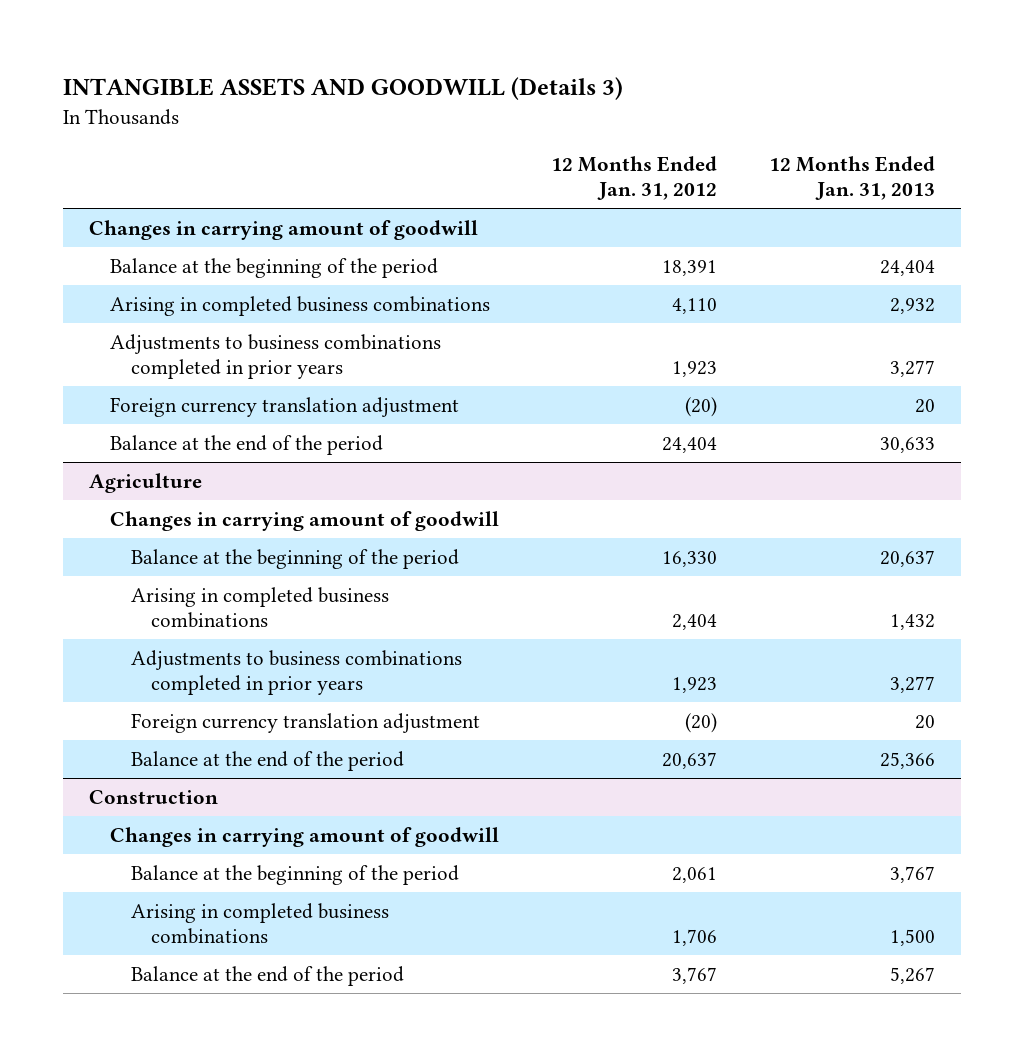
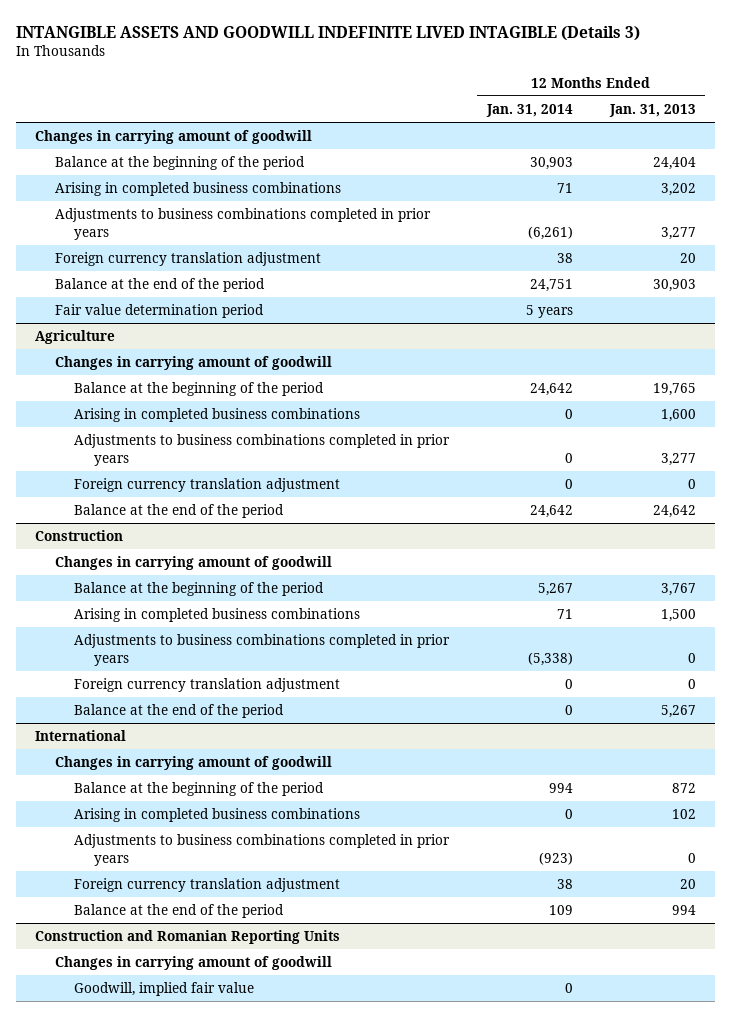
[62,77,623,101] INTANGIBLE ASSETS AND GOODWILL (Details 3) -> [16,25,641,41] INTANGIBLE ASSETS AND GOODWILL INDEFINITE LIVED INTAGIBLE (Details 3)
[550,156,717,200] 12 Months Ended Jan. 31, 2012 -> none
none -> [485,103,573,117] Jan. 31, 2014
[890,298,936,315] 2,932 -> [660,182,696,196] 3,202
[880,437,936,454] 30,633 -> [652,278,696,292] 30,903
none -> [54,303,264,318] Fair value determination period
[880,550,936,568] 20,637 -> [652,382,696,396] 19,765
[890,613,936,630] 1,432 -> [660,408,696,422] 1,600
[915,715,936,730] 20 -> [687,478,696,489] 0
[880,752,936,770] 25,366 -> [652,504,696,518] 24,642
none -> [74,633,451,666] Adjustments to business combinations completed in prior years
none -> [74,677,341,692] Foreign currency translation adjustment
none -> [35,729,127,741] International
none -> [54,755,332,770] Changes in carrying amount of goodwill
none -> [74,781,325,796] Balance at the beginning of the period
none -> [74,807,361,822] Arising in completed business combinations
none -> [74,833,451,866] Adjustments to business combinations completed in prior years
none -> [74,877,341,892] Foreign currency translation adjustment
none -> [74,903,285,918] Balance at the end of the period
none -> [35,929,341,944] Construction and Romanian Reporting Units
none -> [54,955,332,970] Changes in carrying amount of goodwill
none -> [74,981,255,996] Goodwill, implied fair value

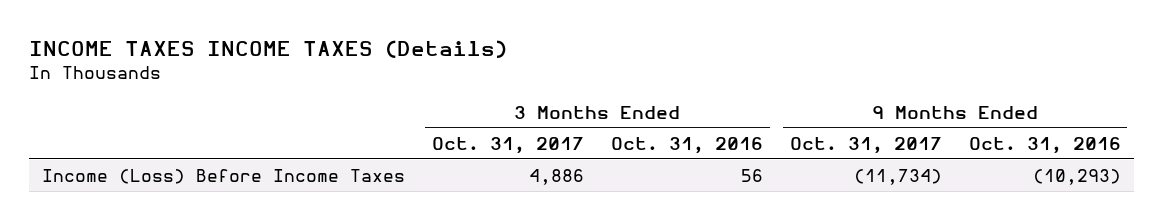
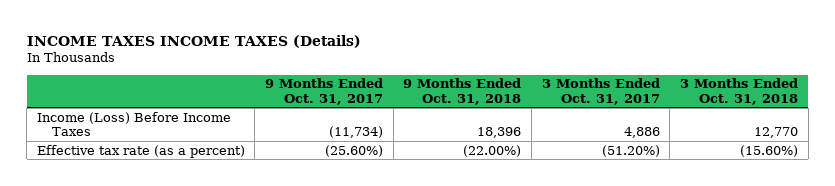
[610,136,763,154] Oct. 31, 2016 -> none
[968,136,1121,154] Oct. 31, 2016 -> none
none -> [403,78,522,105] 9 Months Ended Oct. 31, 2018
none -> [679,78,798,105] 3 Months Ended Oct. 31, 2018
none -> [36,144,245,158] Effective tax rate (as a percent)

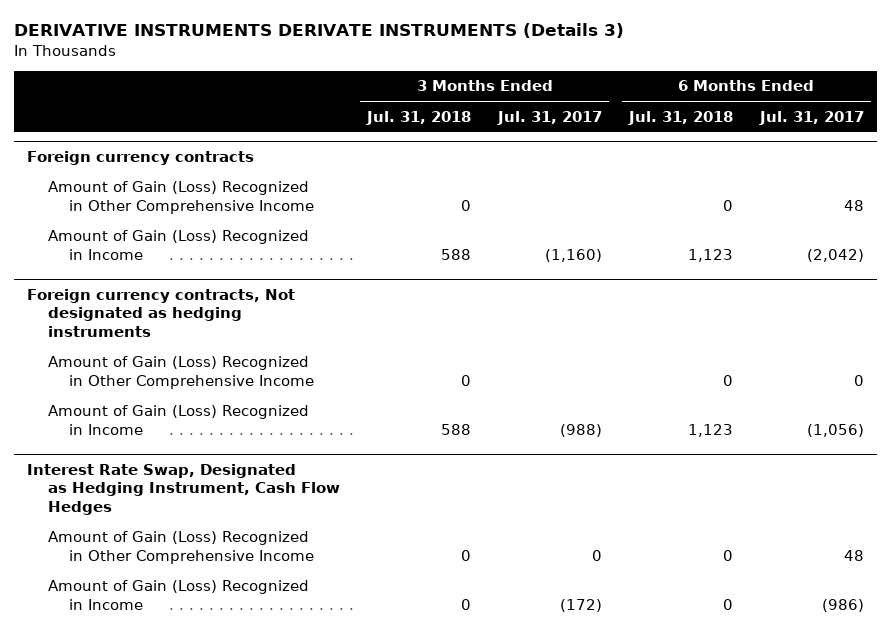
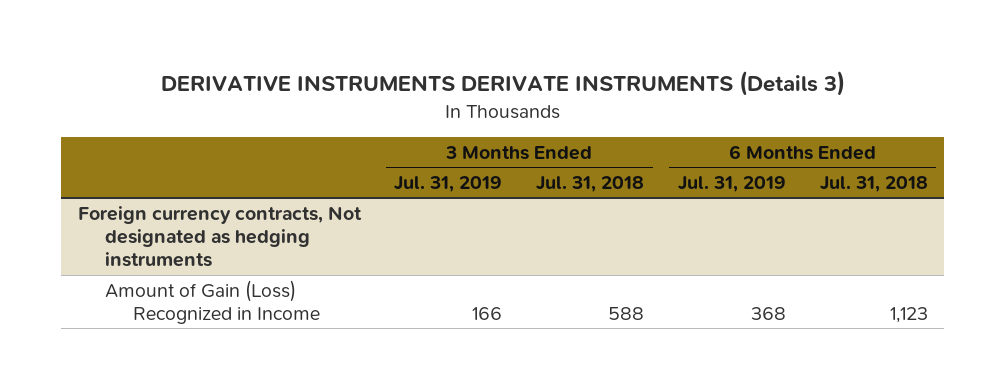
[497,110,603,125] Jul. 31, 2017 -> none
[758,110,864,125] Jul. 31, 2017 -> none
none -> [394,175,503,192] Jul. 31, 2019
none -> [677,175,786,192] Jul. 31, 2019
[27,150,255,165] Foreign currency contracts -> none
[48,181,315,215] Amount of Gain (Loss) Recognized in Other Comprehensive Income -> none
[48,230,310,261] Amount of Gain (Loss) Recognized in Income -> none
[48,356,315,390] Amount of Gain (Loss) Recognized in Other Comprehensive Income -> none
[27,463,341,515] Interest Rate Swap, Designated as Hedging Instrument, Cash Flow Hedges -> none
[48,531,315,565] Amount of Gain (Loss) Recognized in Other Comprehensive Income -> none
[48,580,310,611] Amount of Gain (Loss) Recognized in Income -> none

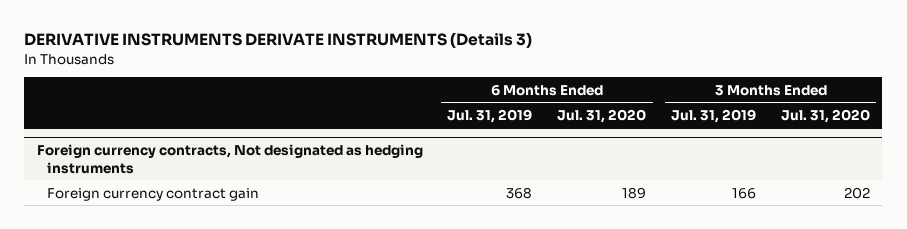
[536,175,645,192] Jul. 31, 2018 -> none
[819,175,928,192] Jul. 31, 2018 -> none
none -> [557,109,647,124] Jul. 31, 2020
none -> [781,109,871,124] Jul. 31, 2020
[105,279,320,325] Amount of Gain (Loss) Recognized in Income -> [47,187,260,201] Foreign currency contract gain

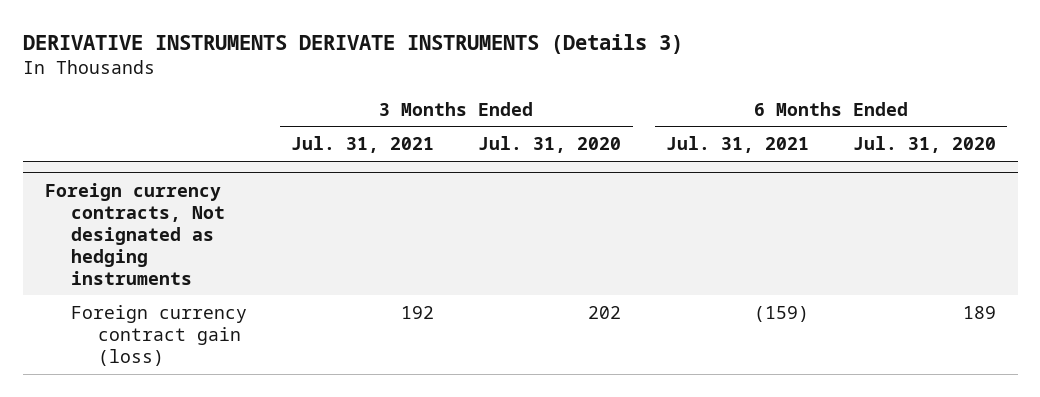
[447,109,533,124] Jul. 31, 2019 -> none
[671,109,757,124] Jul. 31, 2019 -> none
none -> [291,136,435,154] Jul. 31, 2021
none -> [665,136,809,154] Jul. 31, 2021
[47,187,260,201] Foreign currency contract gain -> [71,304,248,366] Foreign currency contract gain (loss)

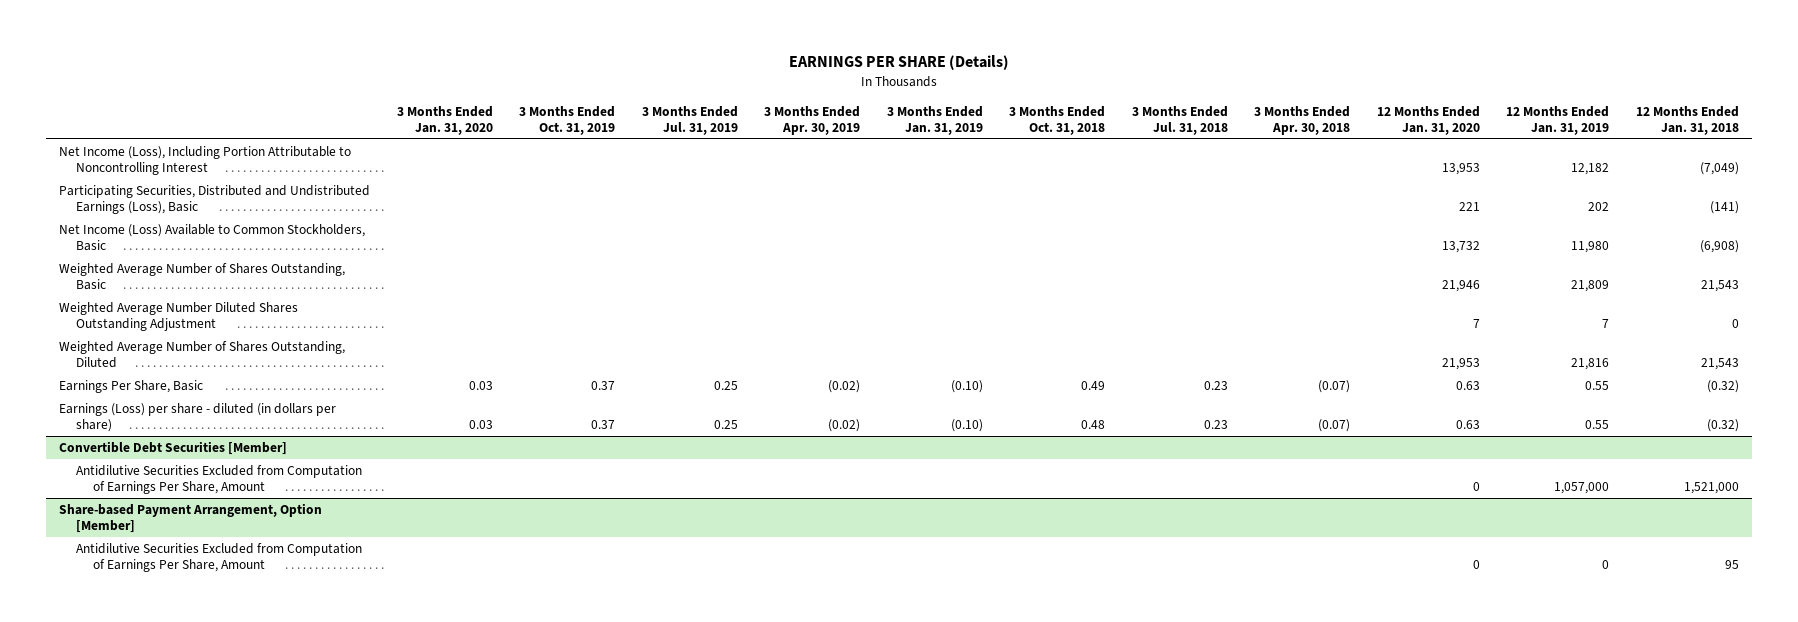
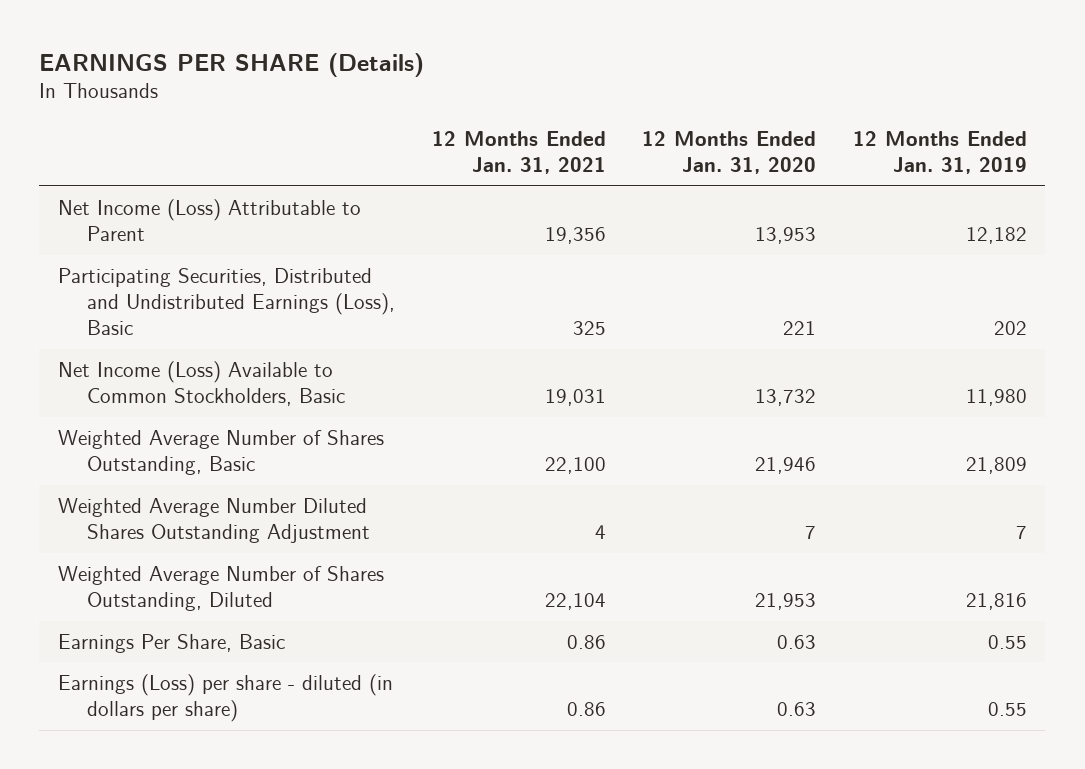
[396,105,493,135] 3 Months Ended Jan. 31, 2020 -> none
[519,105,616,135] 3 Months Ended Oct. 31, 2019 -> none
[641,105,738,135] 3 Months Ended Jul. 31, 2019 -> none
[764,105,861,135] 3 Months Ended Apr. 30, 2019 -> none
[886,105,983,135] 3 Months Ended Jan. 31, 2019 -> none
[1009,105,1106,135] 3 Months Ended Oct. 31, 2018 -> none
[1131,105,1228,135] 3 Months Ended Jul. 31, 2018 -> none
[1254,105,1351,135] 3 Months Ended Apr. 30, 2018 -> none
[1635,105,1739,135] 12 Months Ended Jan. 31, 2018 -> none
none -> [431,131,606,175] 12 Months Ended Jan. 31, 2021
[59,145,352,176] Net Income (Loss), Including Portion Attributable to Noncontrolling Interest -> [57,198,361,241] Net Income (Loss) Attributable to Parent
[59,440,288,455] Convertible Debt Securities [Member] -> none
[76,464,363,495] Antidilutive Securities Excluded from Computation of Earnings Per Share, Amount -> none
[59,502,323,534] Share-based Payment Arrangement, Option [Member] -> none
[76,542,363,573] Antidilutive Securities Excluded from Computation of Earnings Per Share, Amount -> none

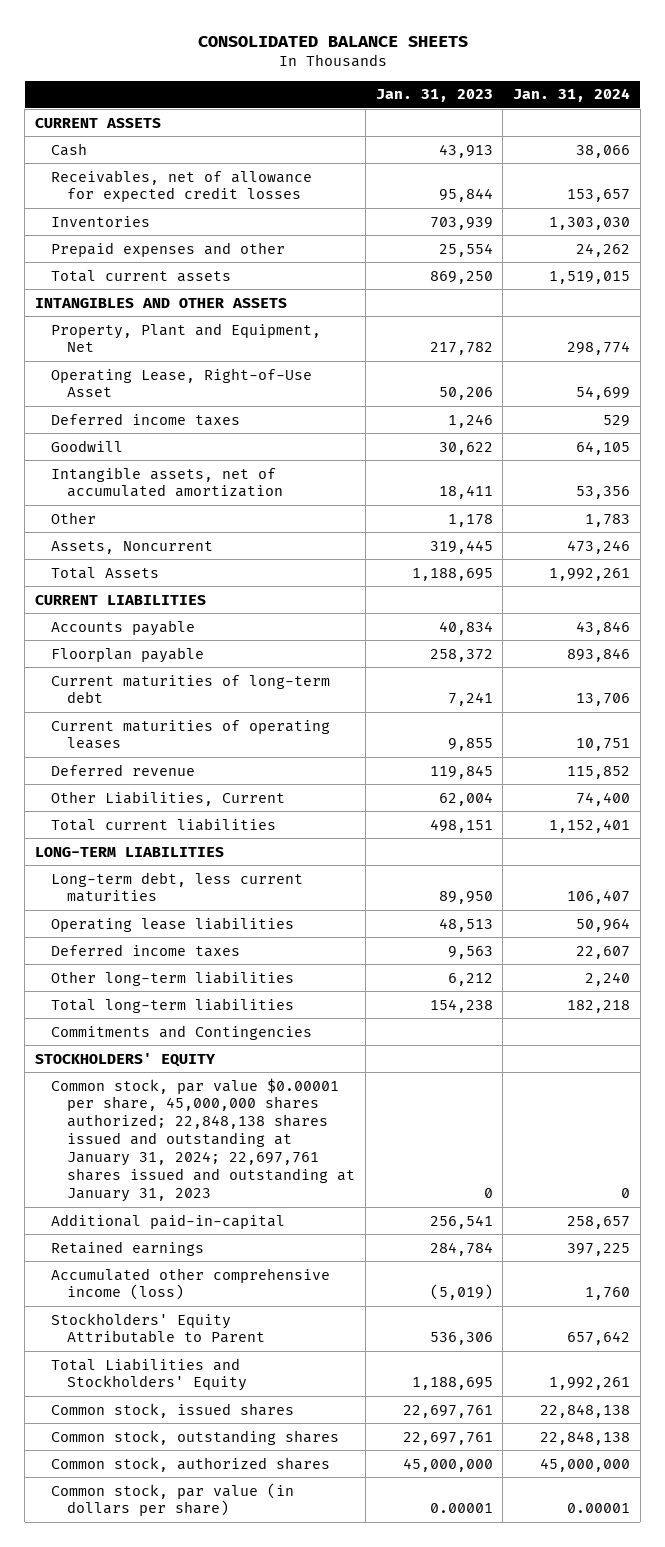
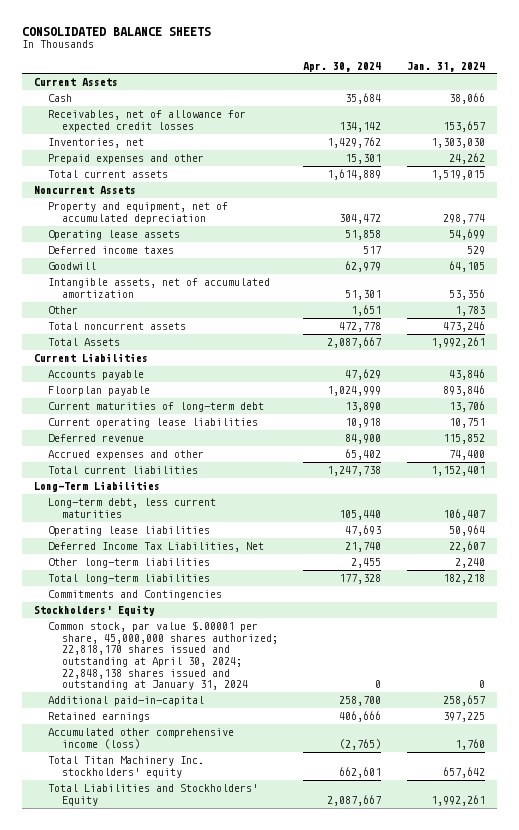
[375,89,493,103] Jan. 31, 2023 -> none
none -> [303,61,382,72] Apr. 30, 2024
[35,117,162,128] CURRENT ASSETS -> [34,78,119,87] Current Assets
[51,215,151,227] Inventories -> [48,138,145,149] Inventories, net
[35,297,288,308] INTANGIBLES AND OTHER ASSETS -> [34,186,137,195] Noncurrent Assets
[51,322,322,353] Property, Plant and Equipment, Net -> [48,202,229,224] Property and equipment, net of accumulated depreciation
[51,367,313,398] Operating Lease, Right-of-Use Asset -> [48,230,181,241] Operating lease assets
[51,540,214,554] Assets, Noncurrent -> [48,322,187,331] Total noncurrent assets
[35,594,207,605] CURRENT LIABILITIES -> [34,353,149,363] Current Liabilities
[51,719,331,750] Current maturities of operating leases -> [48,418,259,429] Current operating lease liabilities
[51,790,286,806] Other Liabilities, Current -> [48,450,205,461] Accrued expenses and other
[35,846,225,857] LONG-TERM LIABILITIES -> [34,481,161,493] Long-Term Liabilities
[51,943,241,957] Deferred income taxes -> [48,542,265,553] Deferred Income Tax Liabilities, Net
[35,1052,217,1067] STOCKHOLDERS' EQUITY -> [34,605,156,617] Stockholders' Equity
[51,1077,356,1203] Common stock, par value $0.00001 per share, 45,000,000 shares authorized; 22,848,138 shares issued and outstanding at January 31, 2024; 22,697,761 shares issued and outstanding at January 31, 2023 -> [48,621,278,691] Common stock, par value $.00001 per share, 45,000,000 shares authorized; 22,818,170 shares issued and outstanding at April 30, 2024; 22,848,138 shares issued and outstanding at January 31, 2024
[51,1312,266,1344] Stockholders' Equity Attributable to Parent -> [48,756,205,778] Total Titan Machinery Inc. stockholders' equity
[51,1402,295,1418] Common stock, issued shares -> none
[51,1429,340,1445] Common stock, outstanding shares -> none
[51,1456,331,1472] Common stock, authorized shares -> none
[51,1482,295,1517] Common stock, par value (in dollars per share) -> none

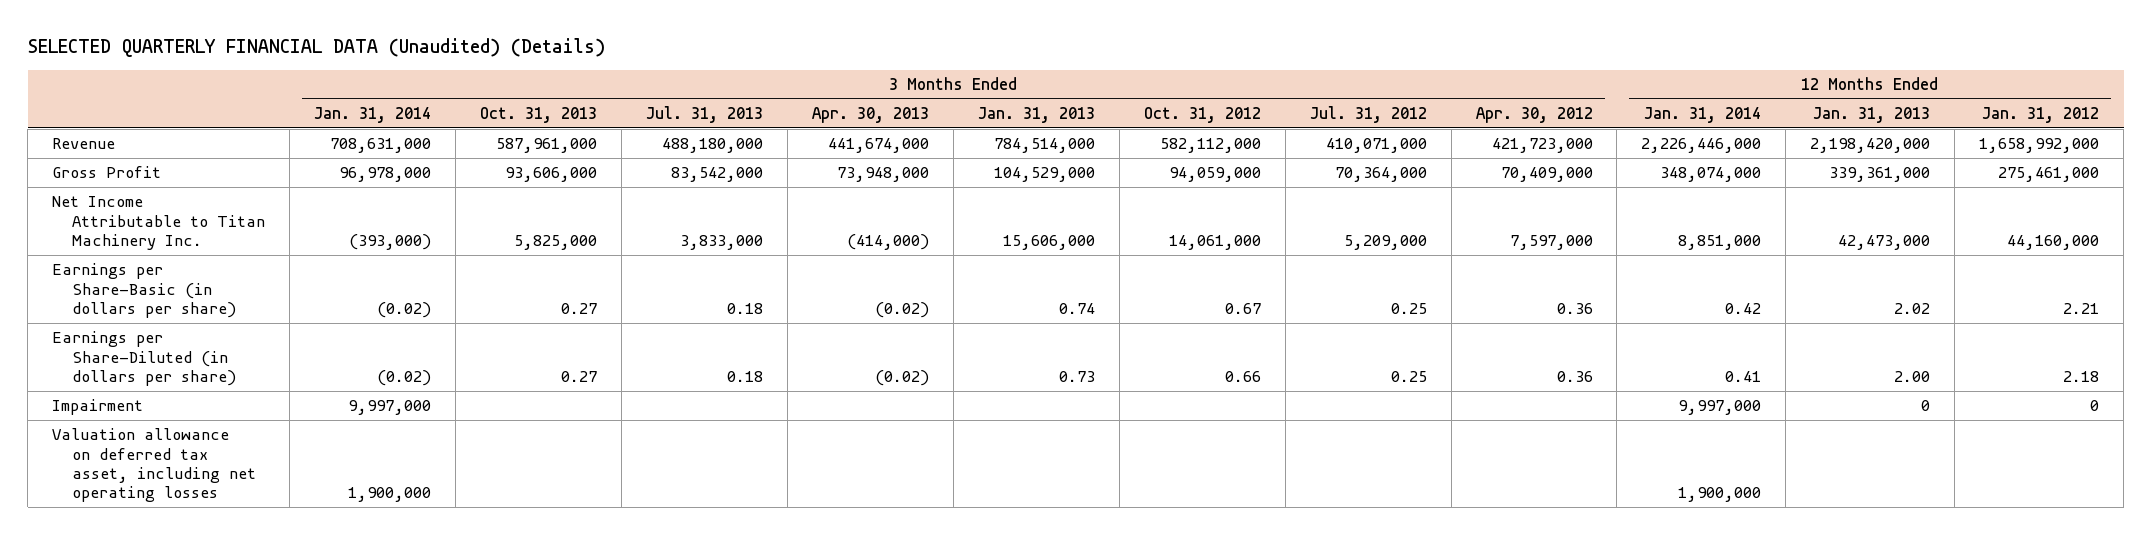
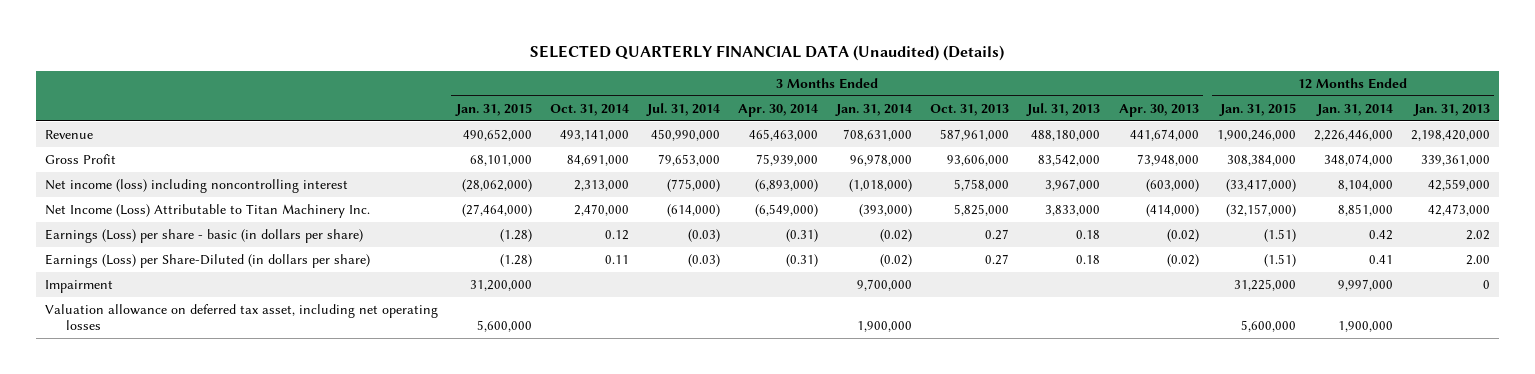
[977,106,1095,123] Jan. 31, 2013 -> none
[1143,106,1261,123] Oct. 31, 2012 -> none
[1309,105,1427,123] Jul. 31, 2012 -> none
[1475,106,1593,123] Apr. 30, 2012 -> none
[1982,106,2100,123] Jan. 31, 2012 -> none
none -> [454,102,532,116] Jan. 31, 2015
none -> [549,103,629,116] Oct. 31, 2014
none -> [646,102,721,116] Jul. 31, 2014
none -> [738,103,819,117] Apr. 30, 2014
none -> [1218,102,1296,116] Jan. 31, 2015
none -> [44,178,348,193] Net income (loss) including noncontrolling interest
[52,196,266,251] Net Income Attributable to Titan Machinery Inc. -> [44,203,370,218] Net Income (Loss) Attributable to Titan Machinery Inc.
[52,263,237,319] Earnings per Share-Basic (in dollars per share) -> [44,228,363,243] Earnings (Loss) per share - basic (in dollars per share)
[52,331,237,387] Earnings per Share-Diluted (in dollars per share) -> [44,253,370,268] Earnings (Loss) per Share-Diluted (in dollars per share)
[348,400,432,416] 9,997,000 -> [857,278,913,291] 9,700,000

